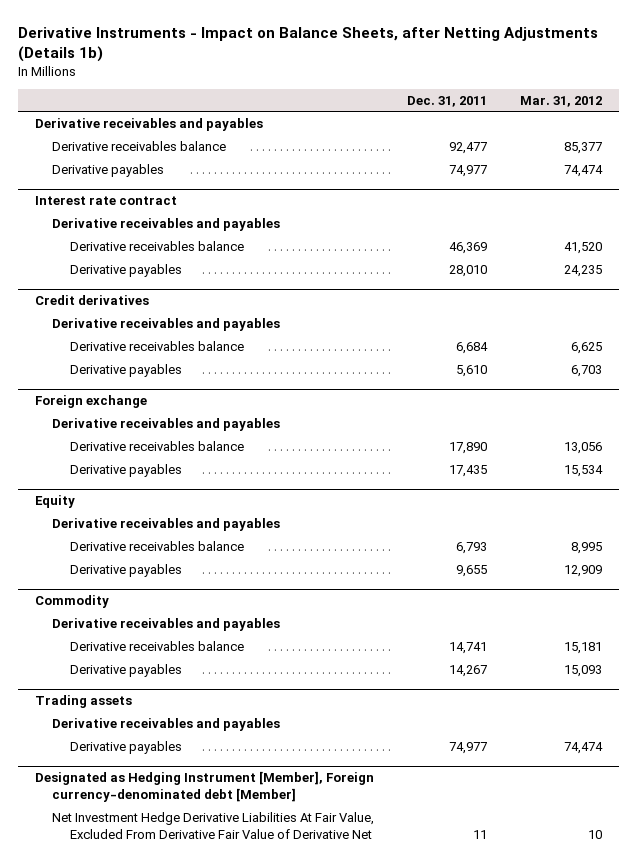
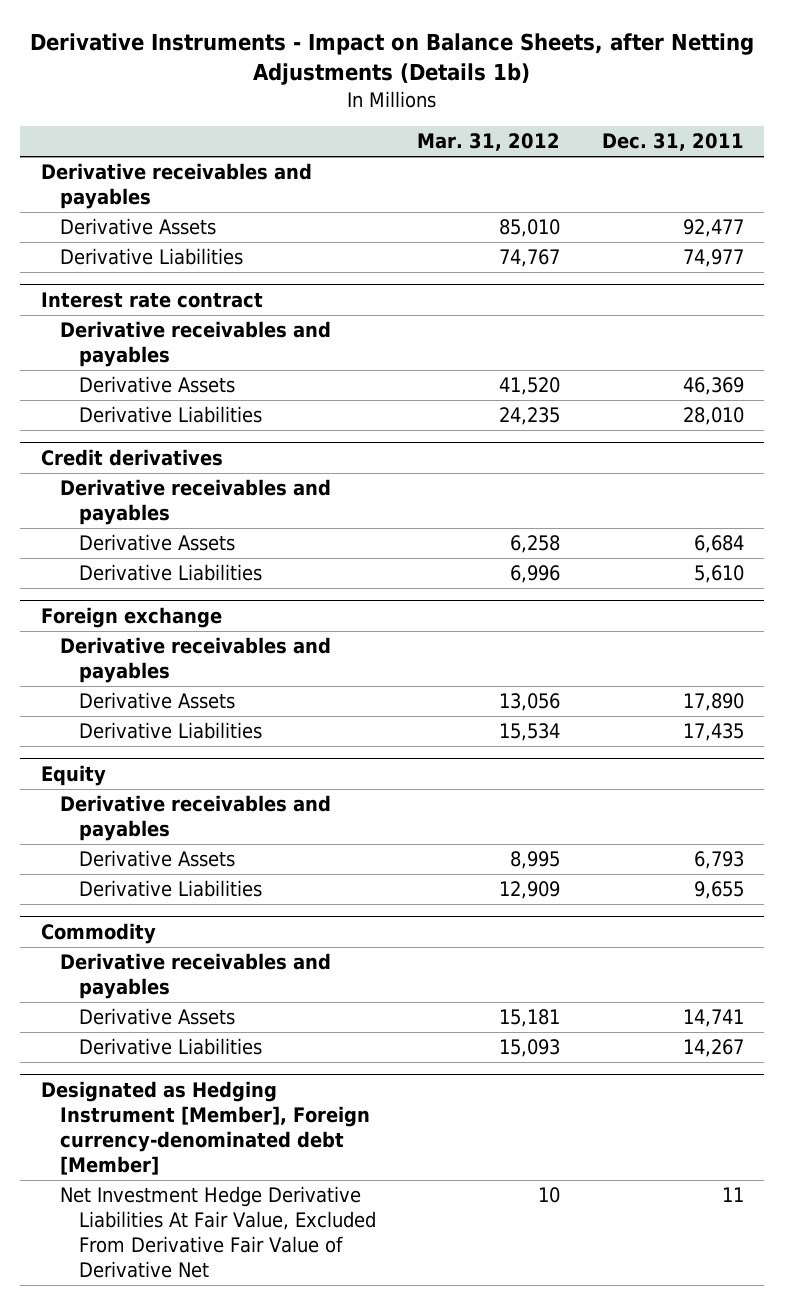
[52,140,227,151] Derivative receivables balance -> [59,218,216,236] Derivative Assets
[564,141,603,154] 85,377 -> [499,219,561,238] 85,010
[52,163,165,177] Derivative payables -> [59,248,243,266] Derivative Liabilities
[564,164,604,177] 74,474 -> [499,249,561,268] 74,767
[69,240,244,251] Derivative receivables balance -> [78,376,235,394] Derivative Assets
[69,263,182,277] Derivative payables -> [78,406,262,424] Derivative Liabilities
[69,340,244,351] Derivative receivables balance -> [78,534,235,552] Derivative Assets
[571,341,603,354] 6,625 -> [510,535,561,554] 6,258
[69,363,182,377] Derivative payables -> [78,564,262,582] Derivative Liabilities
[571,364,603,377] 6,703 -> [510,565,561,584] 6,996
[69,440,244,451] Derivative receivables balance -> [78,692,235,710] Derivative Assets
[69,463,182,477] Derivative payables -> [78,722,262,740] Derivative Liabilities
[69,540,244,551] Derivative receivables balance -> [78,850,235,868] Derivative Assets
[69,563,182,577] Derivative payables -> [78,880,262,898] Derivative Liabilities
[34,695,132,709] Trading assets -> none
[52,717,281,731] Derivative receivables and payables -> none
[69,740,182,754] Derivative payables -> none
[69,640,244,651] Derivative receivables balance -> [78,1008,235,1026] Derivative Assets
[69,663,182,677] Derivative payables -> [78,1038,262,1056] Derivative Liabilities

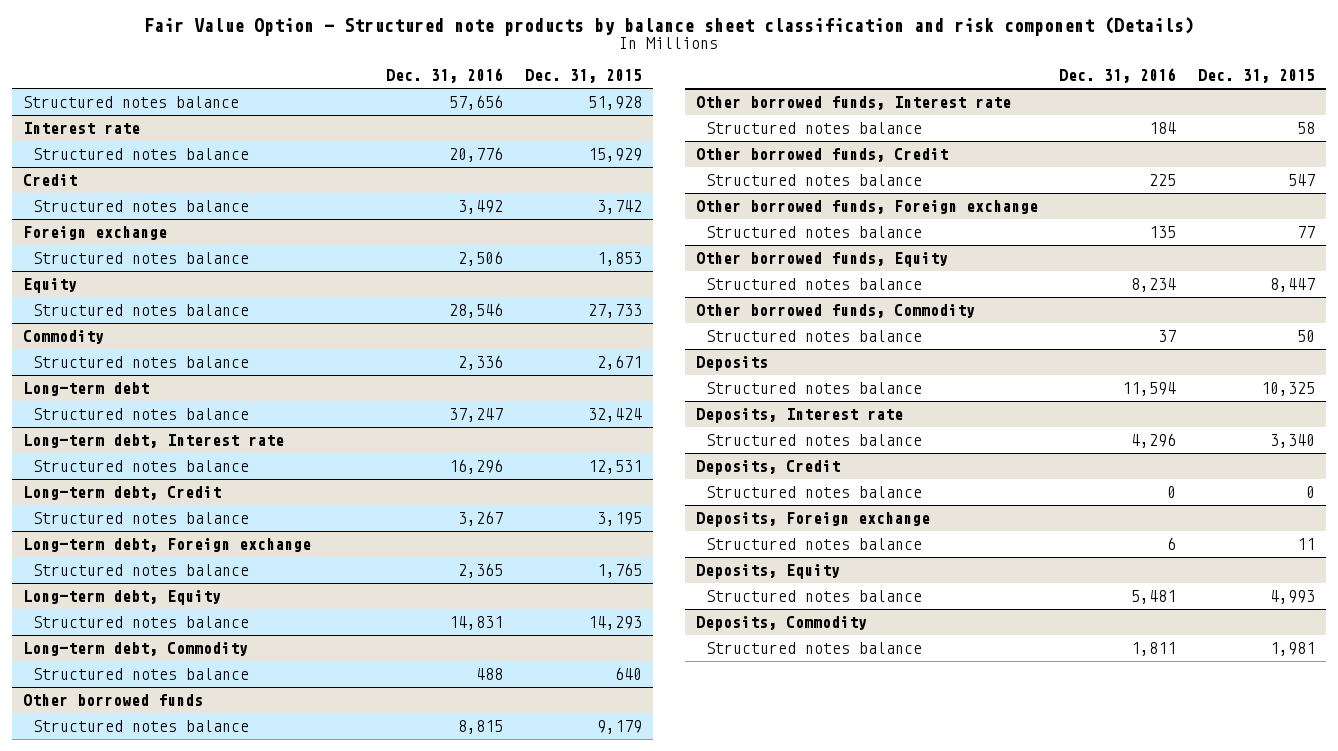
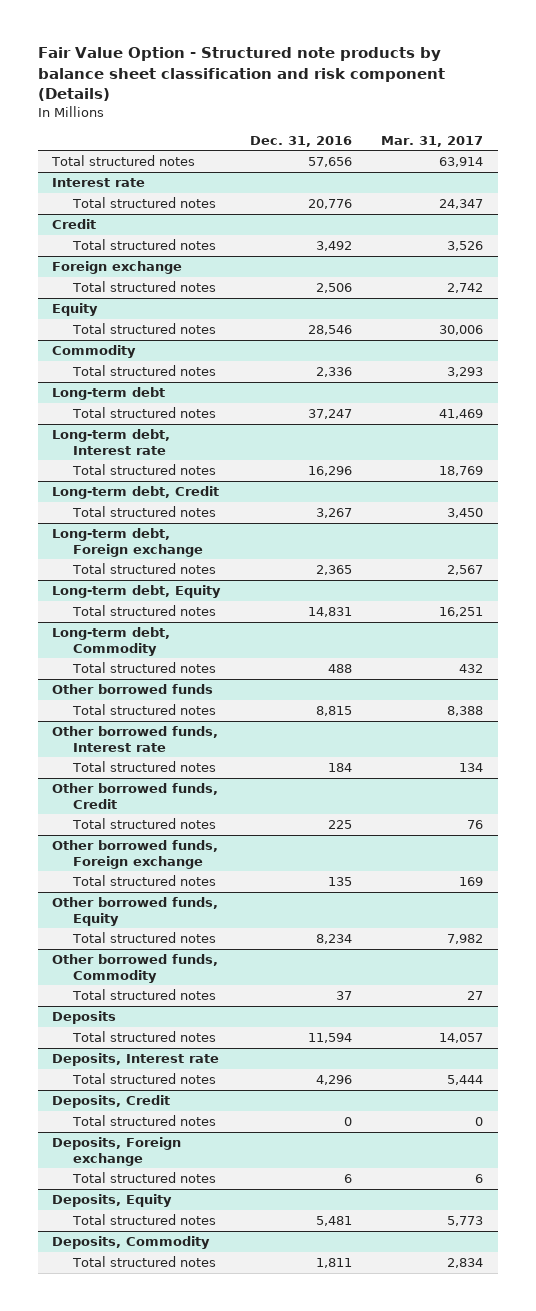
[525,69,643,84] Dec. 31, 2015 -> none
none -> [381,135,484,147] Mar. 31, 2017
[22,96,239,109] Structured notes balance -> [51,155,196,167] Total structured notes
[32,148,249,161] Structured notes balance -> [72,197,217,209] Total structured notes
[32,200,249,213] Structured notes balance -> [72,239,217,251] Total structured notes
[32,252,249,265] Structured notes balance -> [72,281,217,293] Total structured notes
[32,304,249,317] Structured notes balance -> [72,323,217,335] Total structured notes
[32,356,249,369] Structured notes balance -> [72,365,217,377] Total structured notes
[32,408,249,421] Structured notes balance -> [72,407,217,419] Total structured notes
[32,460,249,473] Structured notes balance -> [72,464,217,476] Total structured notes
[32,512,249,525] Structured notes balance -> [72,506,217,518] Total structured notes
[32,564,249,577] Structured notes balance -> [72,563,217,575] Total structured notes
[32,616,249,629] Structured notes balance -> [72,605,217,617] Total structured notes
[32,668,249,681] Structured notes balance -> [72,662,217,674] Total structured notes
[32,720,249,733] Structured notes balance -> [72,704,217,716] Total structured notes
[705,122,922,135] Structured notes balance -> [72,761,217,773] Total structured notes
[705,174,922,187] Structured notes balance -> [72,818,217,830] Total structured notes
[705,226,922,239] Structured notes balance -> [72,875,217,887] Total structured notes
[705,278,922,291] Structured notes balance -> [72,932,217,944] Total structured notes
[705,330,922,343] Structured notes balance -> [72,989,217,1001] Total structured notes
[705,382,922,395] Structured notes balance -> [72,1031,217,1043] Total structured notes
[705,434,922,447] Structured notes balance -> [72,1073,217,1085] Total structured notes
[705,486,922,499] Structured notes balance -> [72,1115,217,1127] Total structured notes
[705,538,922,551] Structured notes balance -> [72,1172,217,1184] Total structured notes
[705,590,922,603] Structured notes balance -> [72,1214,217,1226] Total structured notes
[705,642,922,655] Structured notes balance -> [72,1256,217,1268] Total structured notes

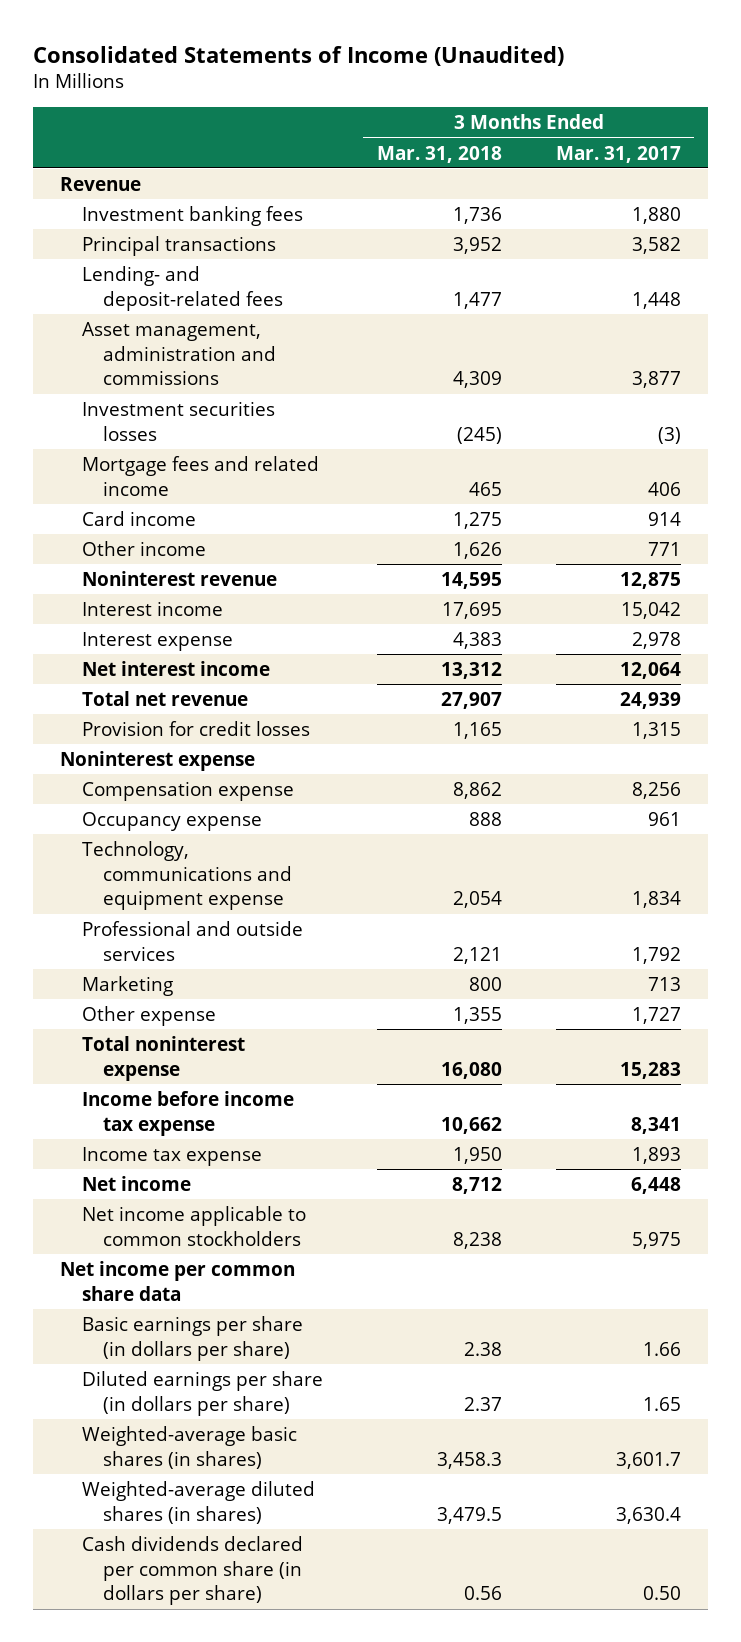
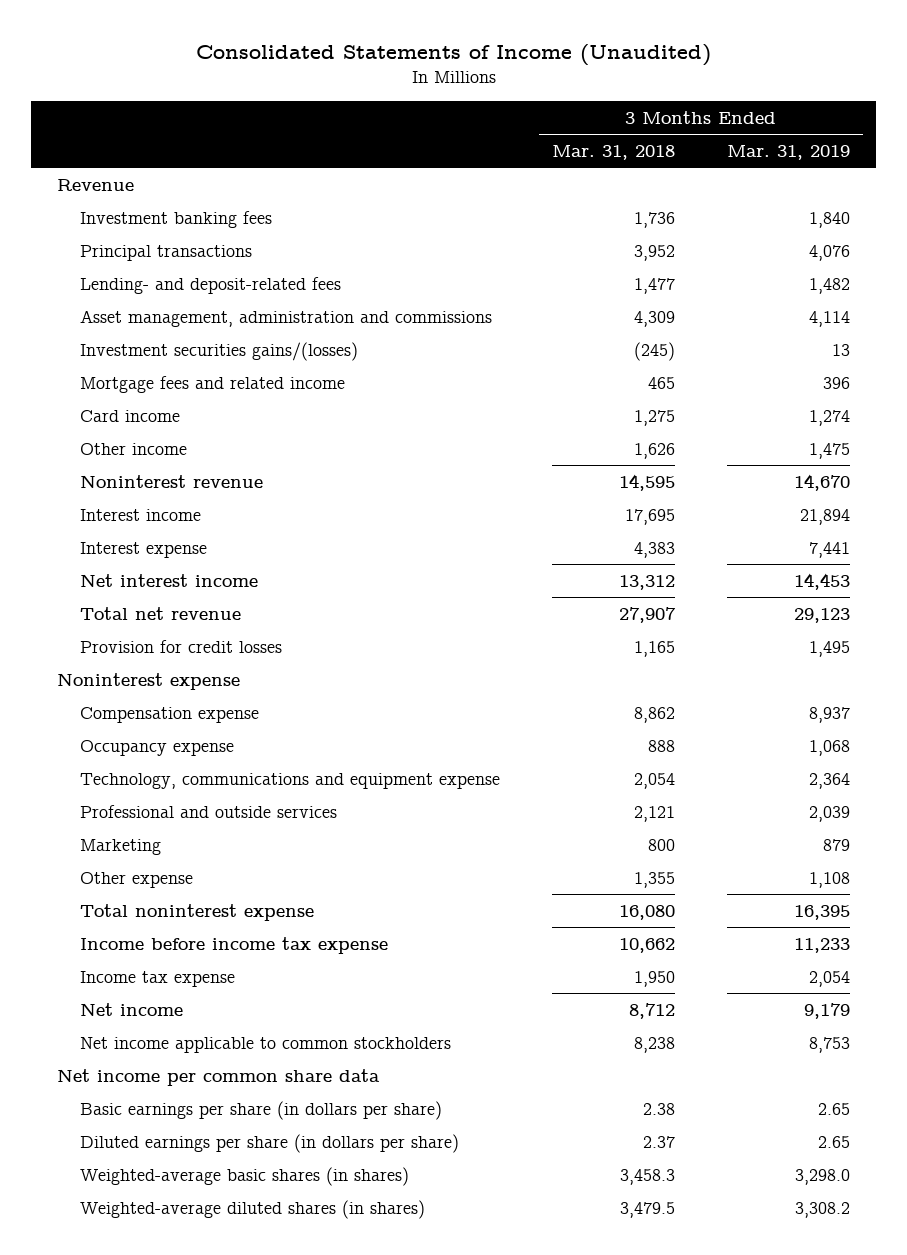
[555,145,681,163] Mar. 31, 2017 -> none
none -> [727,144,851,160] Mar. 31, 2019
[81,400,275,441] Investment securities losses -> [80,341,359,361] Investment securities gains/(losses)
[81,1535,303,1606] Cash dividends declared per common share (in dollars per share) -> none

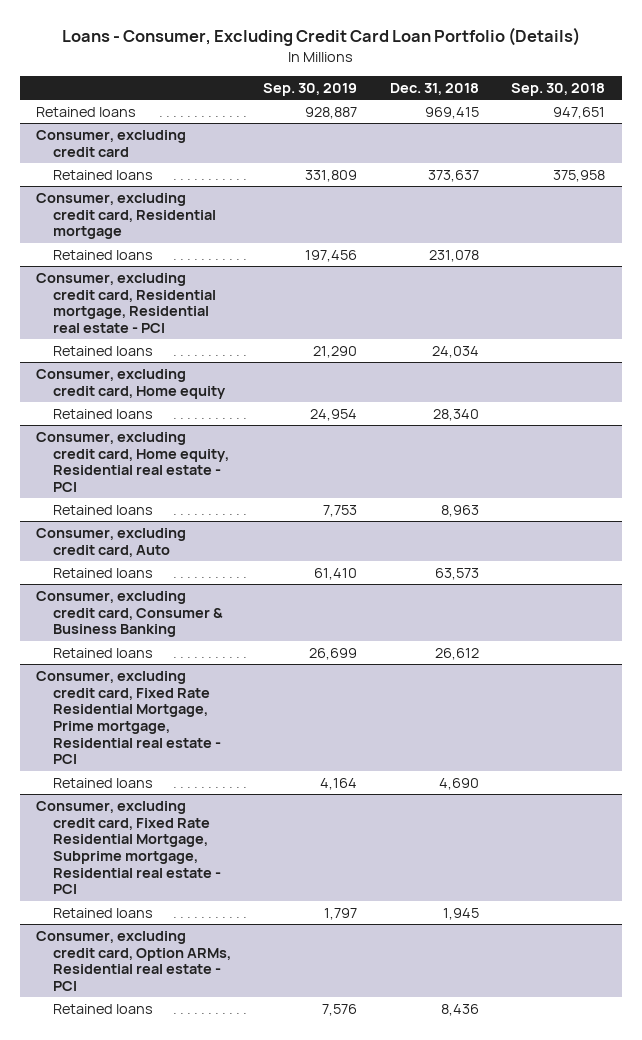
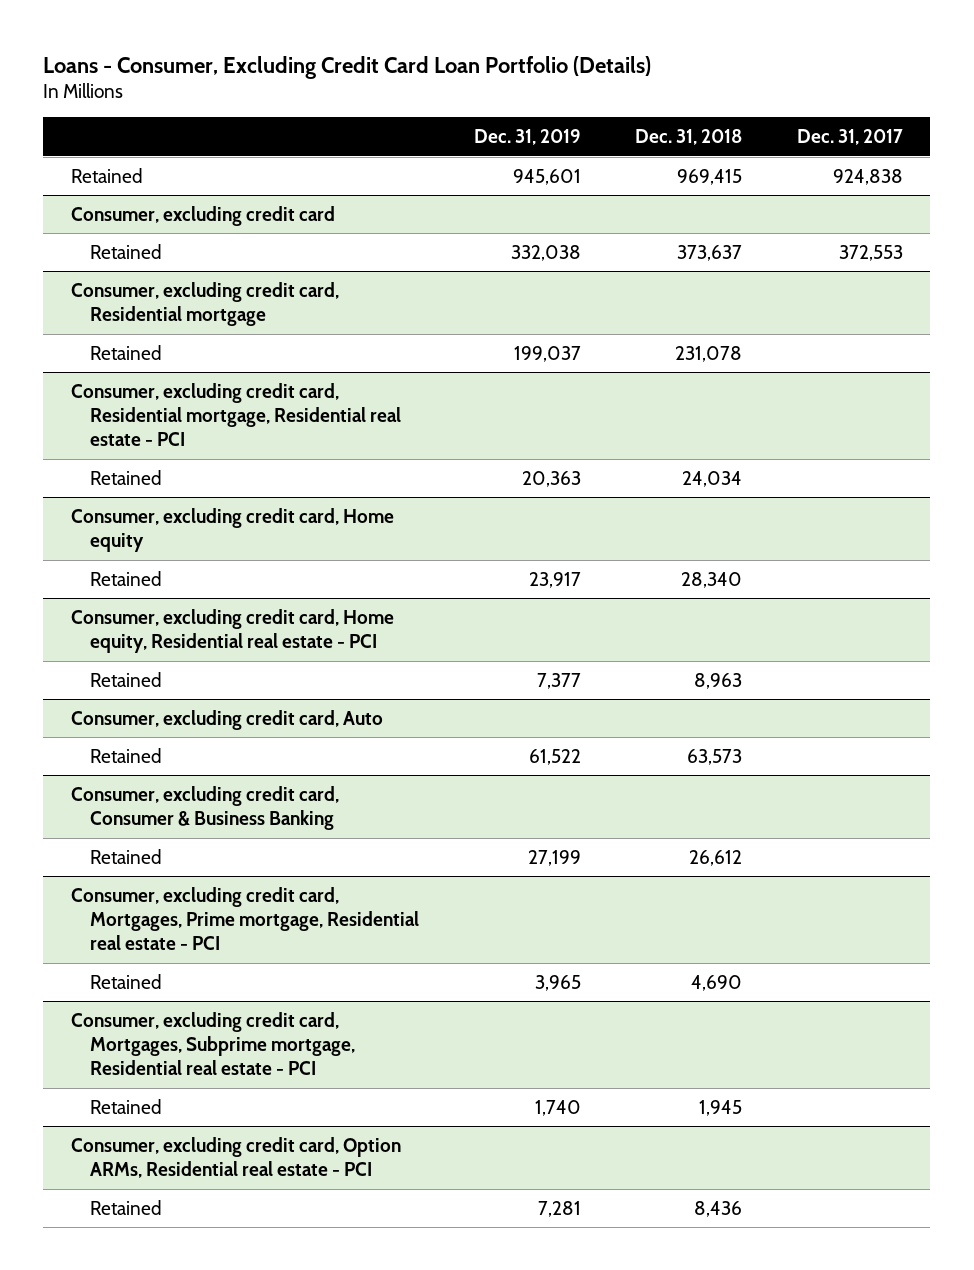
[263,82,358,96] Sep. 30, 2019 -> none
[511,82,606,96] Sep. 30, 2018 -> none
none -> [473,129,581,146] Dec. 31, 2019
none -> [797,129,904,146] Dec. 31, 2017
[36,106,137,117] Retained loans -> [70,167,143,183] Retained
[52,169,153,180] Retained loans -> [89,243,162,259] Retained
[52,249,153,260] Retained loans -> [89,344,162,360] Retained
[52,345,153,356] Retained loans -> [89,469,162,485] Retained
[52,408,153,419] Retained loans -> [89,570,162,586] Retained
[52,504,153,515] Retained loans -> [89,671,162,687] Retained
[52,567,153,578] Retained loans -> [89,747,162,763] Retained
[52,647,153,658] Retained loans -> [89,848,162,864] Retained
[36,670,221,765] Consumer, excluding credit card, Fixed Rate Residential Mortgage, Prime mortgage, Residential real estate - PCI -> [70,886,419,951] Consumer, excluding credit card, Mortgages, Prime mortgage, Residential real estate - PCI
[52,777,153,788] Retained loans -> [89,973,162,989] Retained
[36,800,221,895] Consumer, excluding credit card, Fixed Rate Residential Mortgage, Subprime mortgage, Residential real estate - PCI -> [70,1011,355,1076] Consumer, excluding credit card, Mortgages, Subprime mortgage, Residential real estate - PCI
[52,907,153,918] Retained loans -> [89,1098,162,1114] Retained
[52,1003,153,1014] Retained loans -> [89,1199,162,1215] Retained

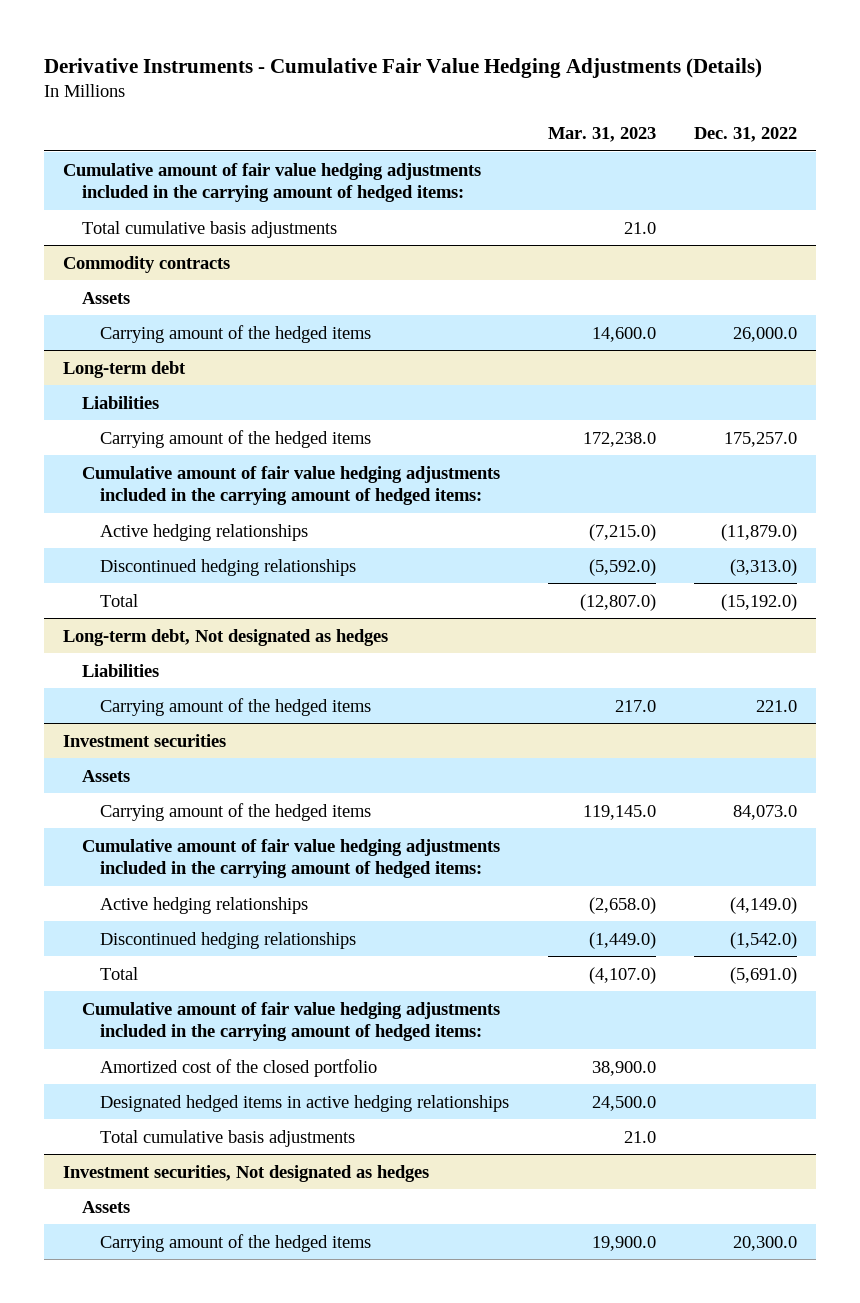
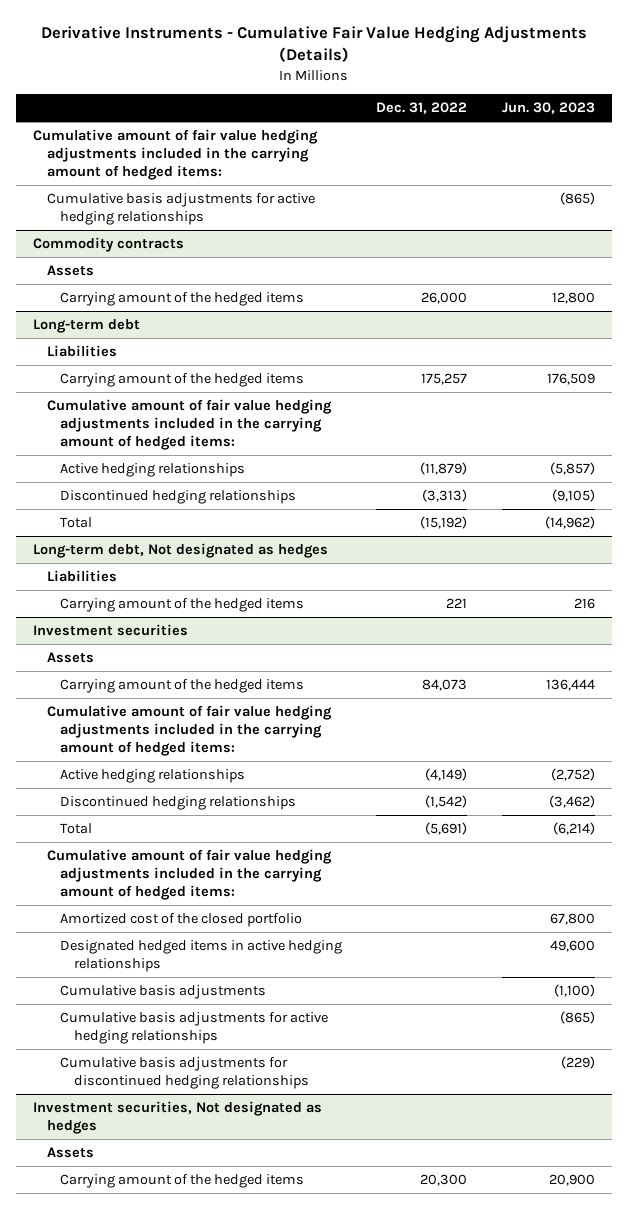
[547,127,656,143] Mar. 31, 2023 -> none
none -> [501,102,595,115] Jun. 30, 2023
[81,220,337,238] Total cumulative basis adjustments -> [46,193,315,226] Cumulative basis adjustments for active hedging relationships
[733,326,798,342] 26,000.0 -> [421,292,468,305] 26,000
[724,431,798,447] 175,257.0 -> [421,373,468,386] 175,257
[721,523,798,541] (11,879.0) -> [420,462,468,476] (11,879)
[730,558,798,576] (3,313.0) -> [422,489,468,503] (3,313)
[721,593,798,611] (15,192.0) -> [420,516,468,530] (15,192)
[756,699,798,712] 221.0 -> [446,598,468,609] 221
[733,804,798,820] 84,073.0 -> [422,679,468,692] 84,073
[730,896,798,914] (4,149.0) -> [425,768,468,782] (4,149)
[730,931,798,949] (1,542.0) -> [425,795,468,809] (1,542)
[730,966,798,984] (5,691.0) -> [425,822,468,836] (5,691)
none -> [60,985,267,1000] Cumulative basis adjustments
[100,1129,356,1147] Total cumulative basis adjustments -> [60,1012,329,1045] Cumulative basis adjustments for active hedging relationships
none -> [60,1057,309,1090] Cumulative basis adjustments for discontinued hedging relationships
[733,1235,798,1251] 20,300.0 -> [420,1174,468,1187] 20,300

